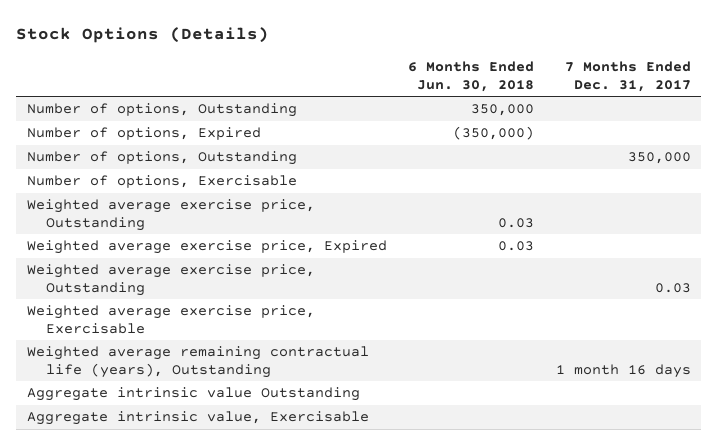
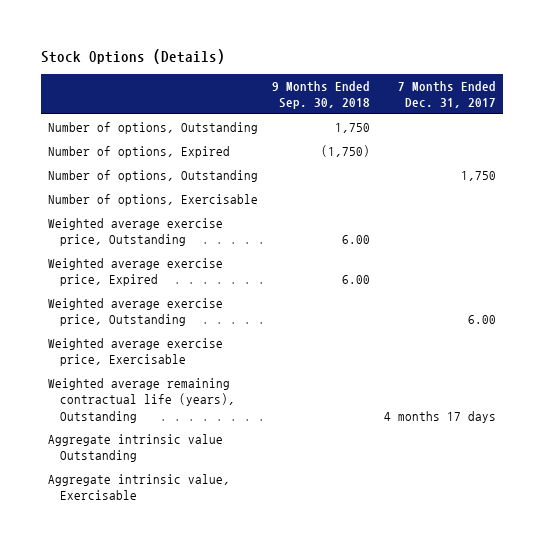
[408,60,535,92] 6 Months Ended Jun. 30, 2018 -> none
none -> [271,80,370,109] 9 Months Ended Sep. 30, 2018
[627,152,691,165] 350,000 -> [460,170,496,181] 1,750
[654,283,691,294] 0.03 -> [467,315,496,325] 6.00
[555,364,691,379] 1 month 16 days -> [383,410,496,423] 4 months 17 days

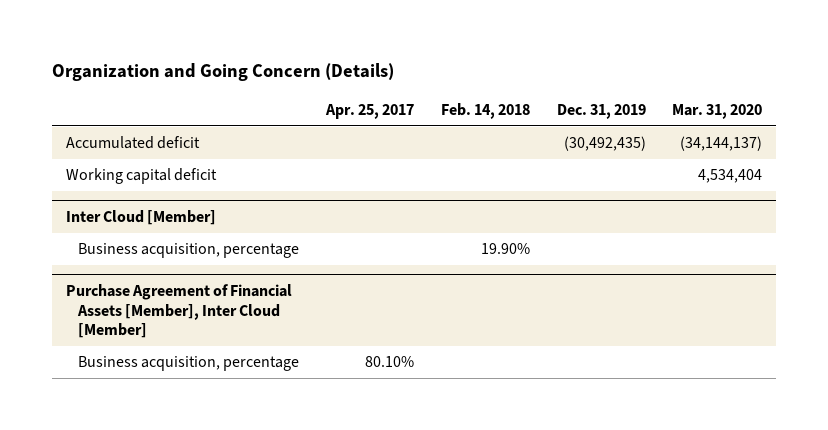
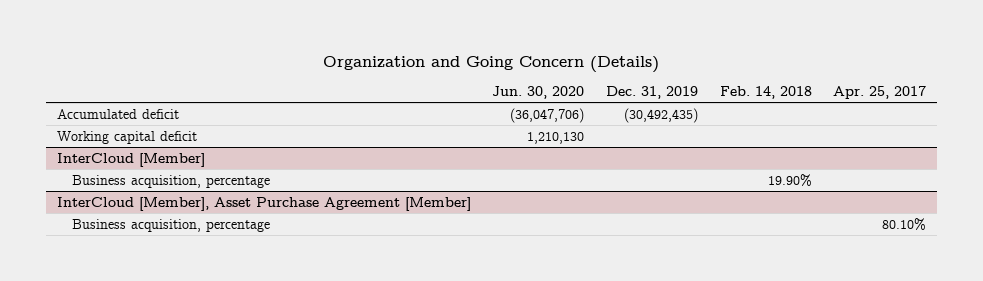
[672,104,763,120] Mar. 31, 2020 -> none
none -> [492,85,585,99] Jun. 30, 2020
[65,210,216,226] Inter Cloud [Member] -> [56,152,205,167] InterCloud [Member]
[65,284,292,339] Purchase Agreement of Financial Assets [Member], Inter Cloud [Member] -> [56,196,471,211] InterCloud [Member], Asset Purchase Agreement [Member]

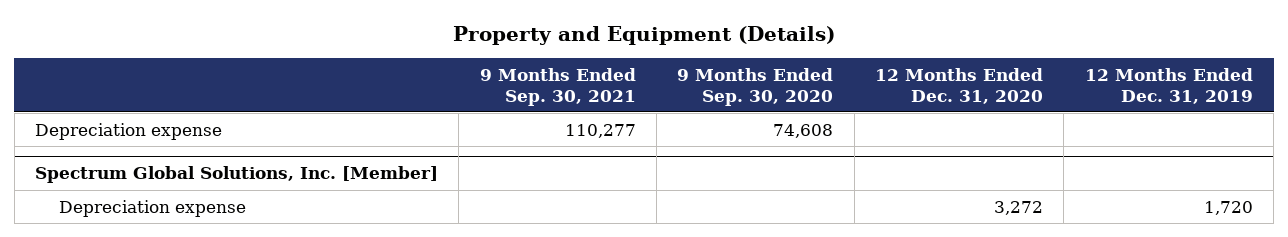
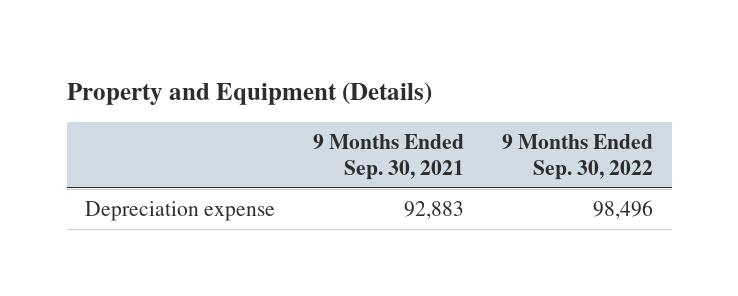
[677,68,834,106] 9 Months Ended Sep. 30, 2020 -> none
[875,68,1044,104] 12 Months Ended Dec. 31, 2020 -> none
[1084,68,1253,104] 12 Months Ended Dec. 31, 2019 -> none
none -> [501,134,653,181] 9 Months Ended Sep. 30, 2022
[35,166,439,184] Spectrum Global Solutions, Inc. [Member] -> none
[58,200,246,218] Depreciation expense -> none
[564,124,636,139] 110,277 -> [404,201,465,220] 92,883

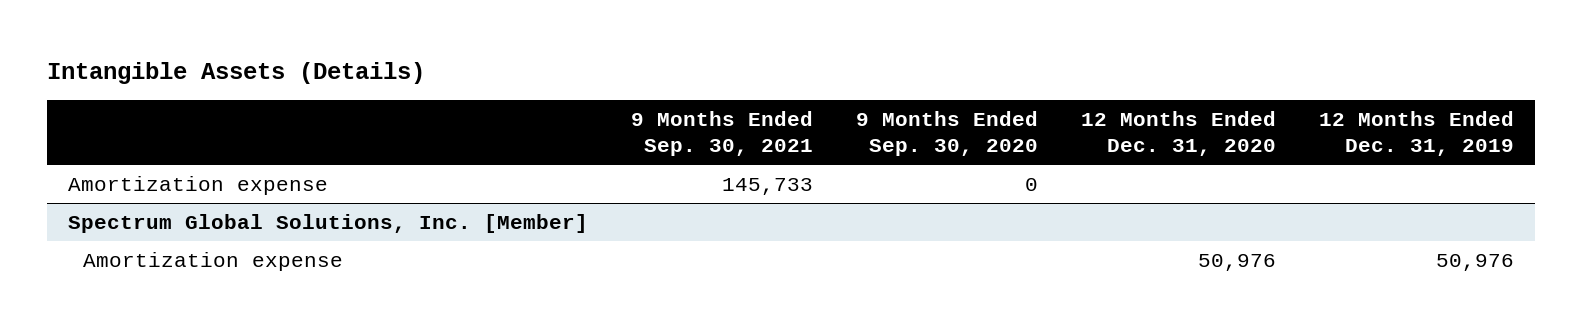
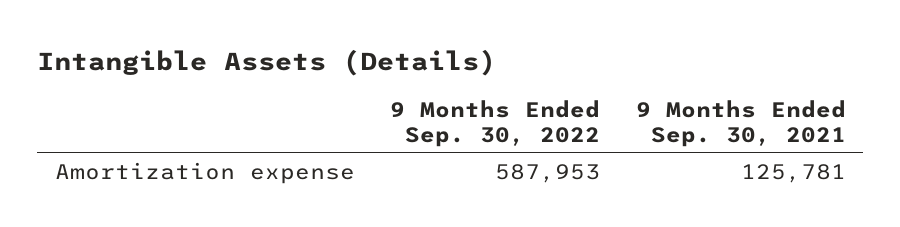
[856,110,1039,157] 9 Months Ended Sep. 30, 2020 -> none
[1080,110,1276,157] 12 Months Ended Dec. 31, 2020 -> none
[1318,110,1514,157] 12 Months Ended Dec. 31, 2019 -> none
none -> [390,99,601,148] 9 Months Ended Sep. 30, 2022
[68,213,589,233] Spectrum Global Solutions, Inc. [Member] -> none
[83,251,344,271] Amortization expense -> none
[722,177,814,195] 145,733 -> [740,164,846,184] 125,781

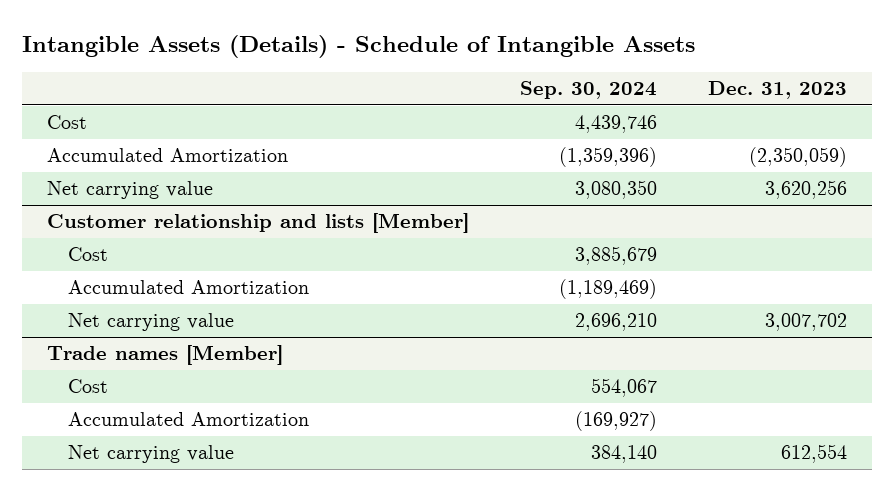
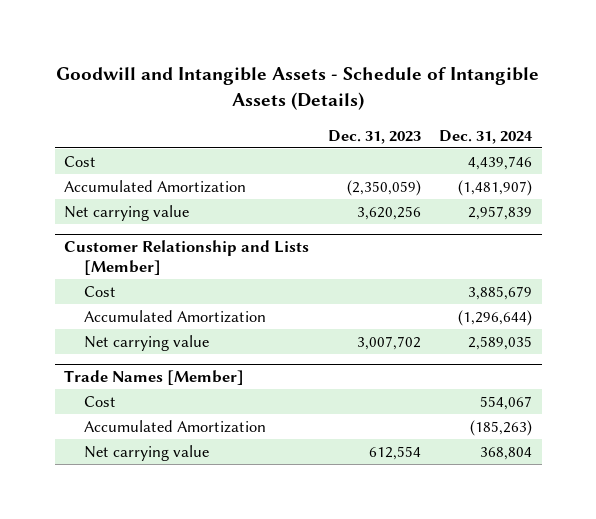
[21,35,695,59] Intangible Assets (Details) - Schedule of Intangible Assets -> [56,67,540,111] Goodwill and Intangible Assets - Schedule of Intangible Assets (Details)
[519,81,657,100] Sep. 30, 2024 -> none
none -> [439,129,534,144] Dec. 31, 2024
[47,213,470,234] Customer relationship and lists [Member] -> [64,240,310,276] Customer Relationship and Lists [Member]
[47,345,284,366] Trade names [Member] -> [64,370,245,386] Trade Names [Member]

